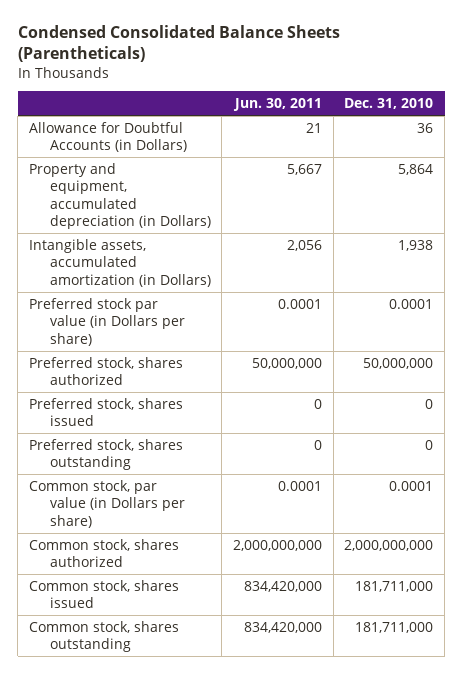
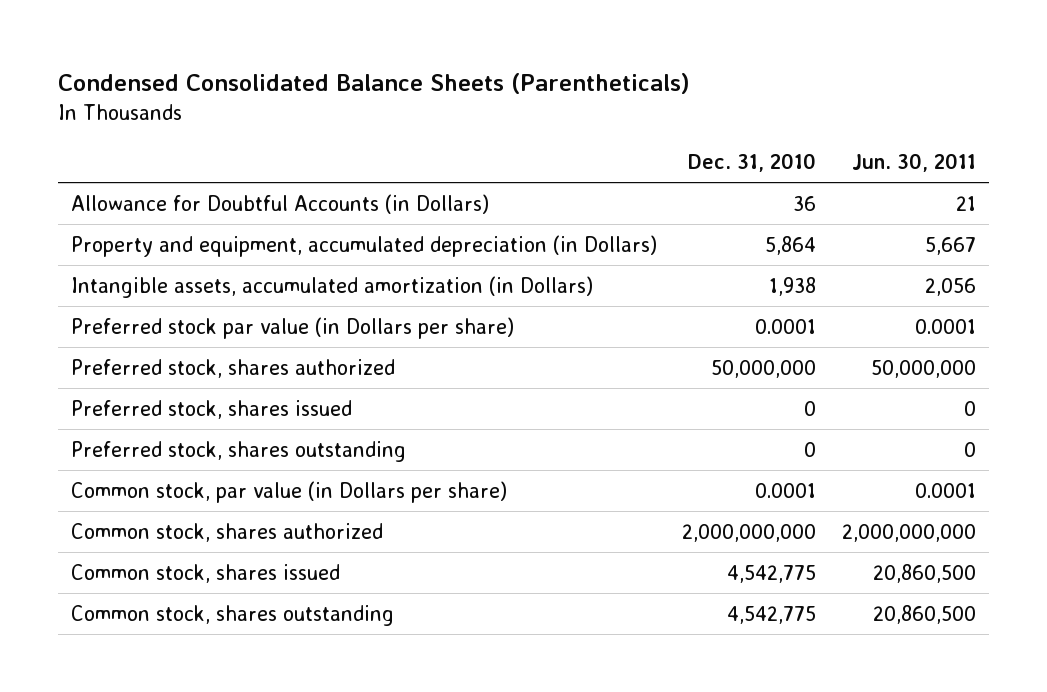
[244,580,323,592] 834,420,000 -> [873,563,977,583] 20,860,500
[355,580,434,592] 181,711,000 -> [727,564,817,583] 4,542,775
[244,621,323,633] 834,420,000 -> [873,604,977,624] 20,860,500
[355,621,434,633] 181,711,000 -> [727,605,817,624] 4,542,775

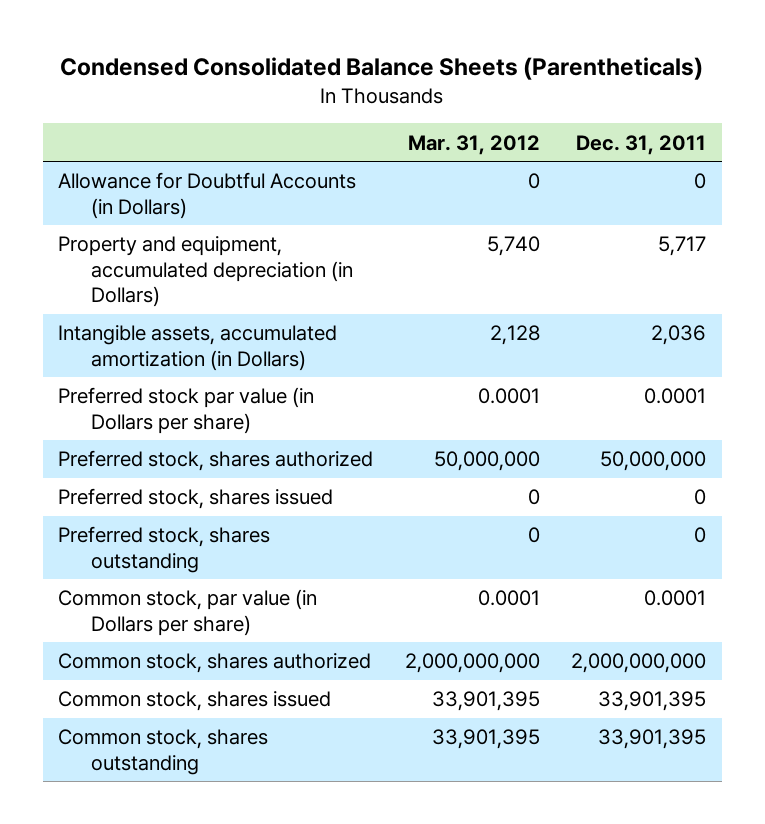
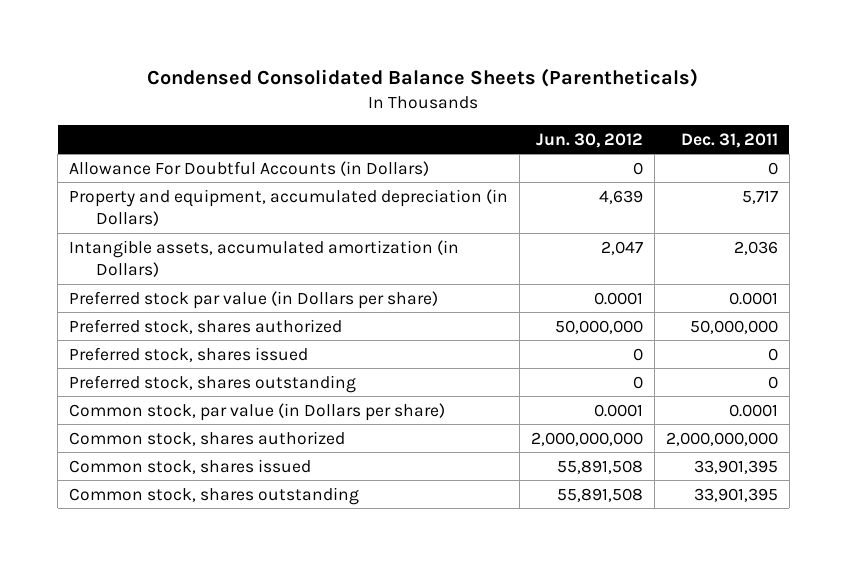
[407,134,540,155] Mar. 31, 2012 -> none
none -> [535,132,643,148] Jun. 30, 2012
[58,172,357,219] Allowance for Doubtful Accounts (in Dollars) -> [68,160,429,176] Allowance For Doubtful Accounts (in Dollars)

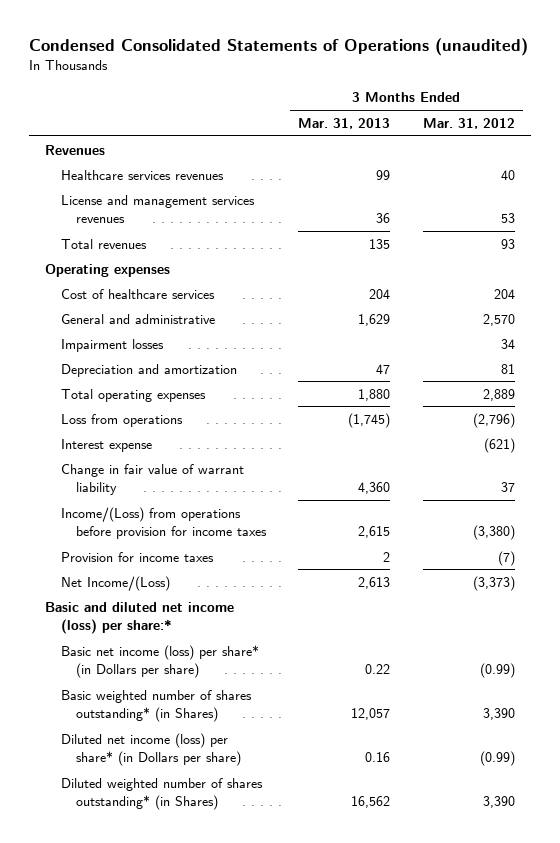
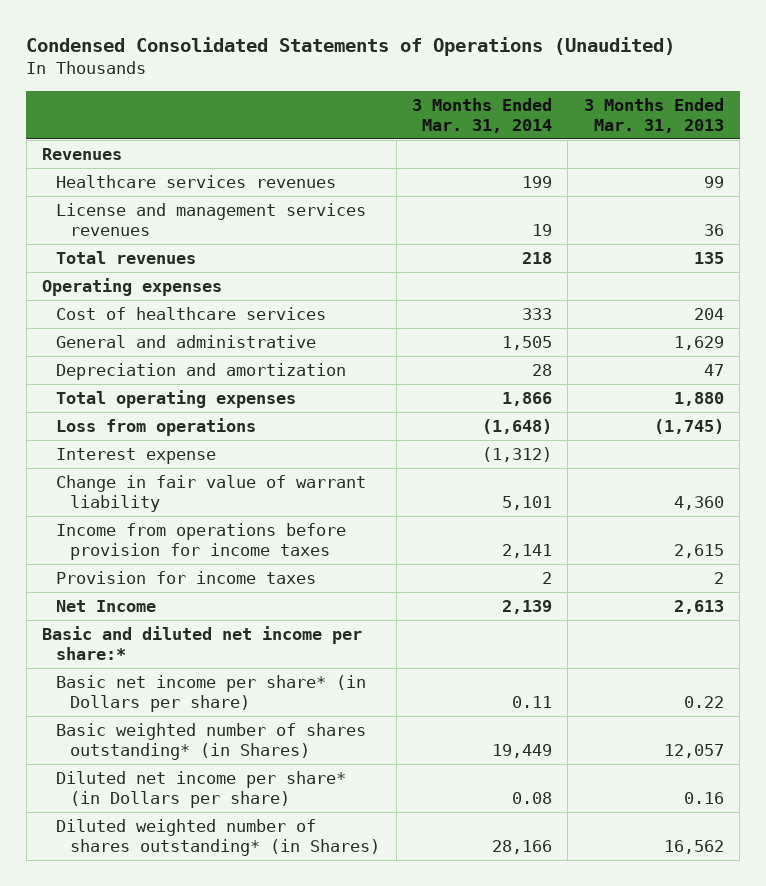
[29,38,529,57] Condensed Consolidated Statements of Operations (unaudited) -> [26,37,676,57] Condensed Consolidated Statements of Operations (Unaudited)
[422,117,515,129] Mar. 31, 2012 -> none
none -> [411,97,552,133] 3 Months Ended Mar. 31, 2014
[60,338,164,352] Impairment losses -> none
[60,506,267,540] Income/(Loss) from operations before provision for income taxes -> [56,523,347,560] Income from operations before provision for income taxes
[60,575,170,591] Net Income/(Loss) -> [56,600,157,613] Net Income
[45,601,235,635] Basic and diluted net income (loss) per share:* -> [42,626,363,660] Basic and diluted net income per share:*
[60,644,259,679] Basic net income (loss) per share* (in Dollars per share) -> [56,675,367,712] Basic net income per share* (in Dollars per share)
[60,732,241,767] Diluted net income (loss) per share* (in Dollars per share) -> [56,771,347,808] Diluted net income per share* (in Dollars per share)

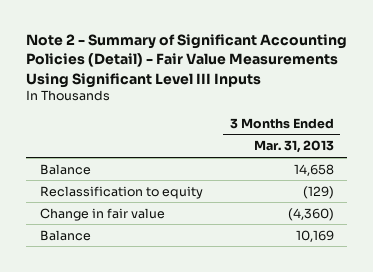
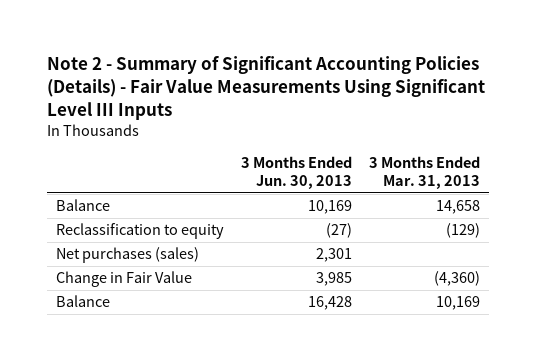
[26,34,348,88] Note 2 - Summary of Significant Accounting Policies (Detail) - Fair Value Measurements Using Significant Level III Inputs -> [47,56,486,120] Note 2 - Summary of Significant Accounting Policies (Details) - Fair Value Measurements Using Significant Level III Inputs
none -> [241,155,353,190] 3 Months Ended Jun. 30, 2013
none -> [56,247,200,264] Net purchases (sales)
[39,207,165,221] Change in fair value -> [56,271,193,288] Change in Fair Value

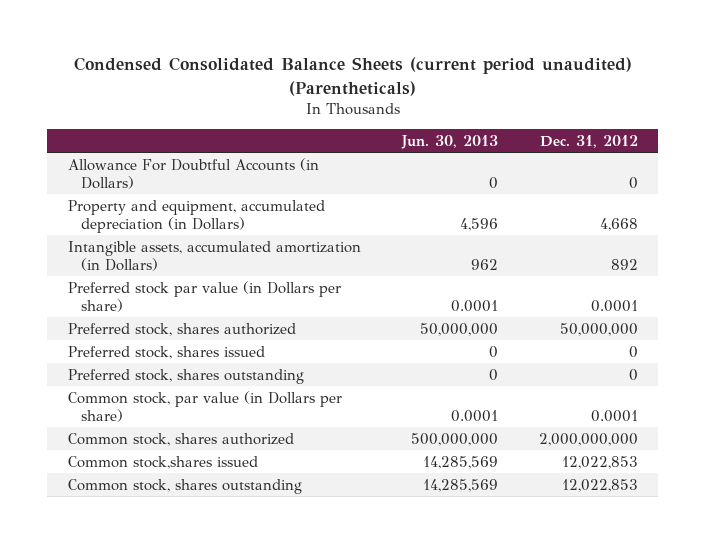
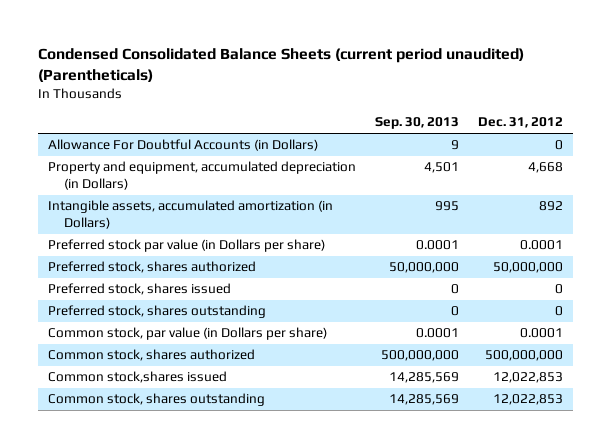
[400,134,498,149] Jun. 30, 2013 -> none
none -> [375,117,460,130] Sep. 30, 2013
[538,432,638,446] 2,000,000,000 -> [485,350,564,362] 500,000,000

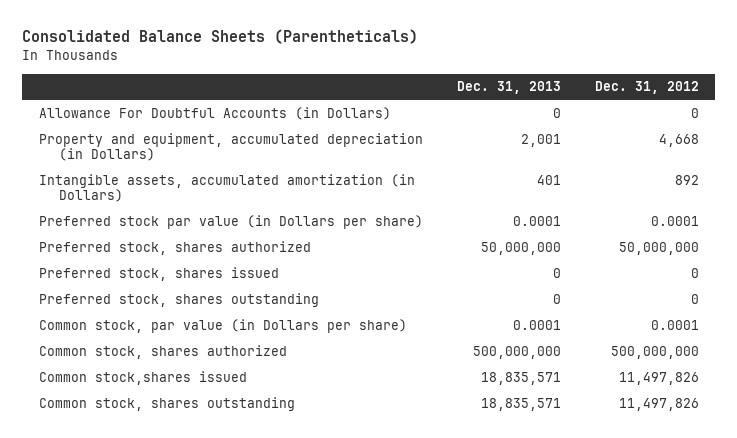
[38,48,525,82] Condensed Consolidated Balance Sheets (current period unaudited) (Parentheticals) -> [21,29,418,45] Consolidated Balance Sheets (Parentheticals)
[375,117,460,130] Sep. 30, 2013 -> none
none -> [456,81,561,95] Dec. 31, 2013
[493,372,564,384] 12,022,853 -> [618,371,699,385] 11,497,826
[493,394,564,406] 12,022,853 -> [618,397,699,411] 11,497,826

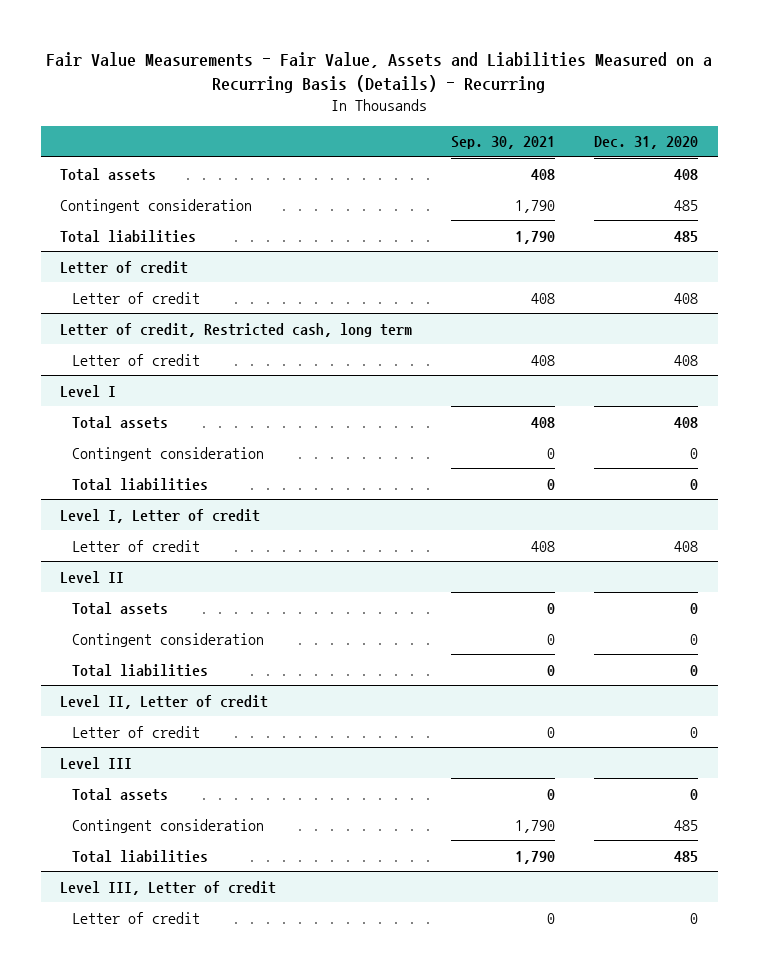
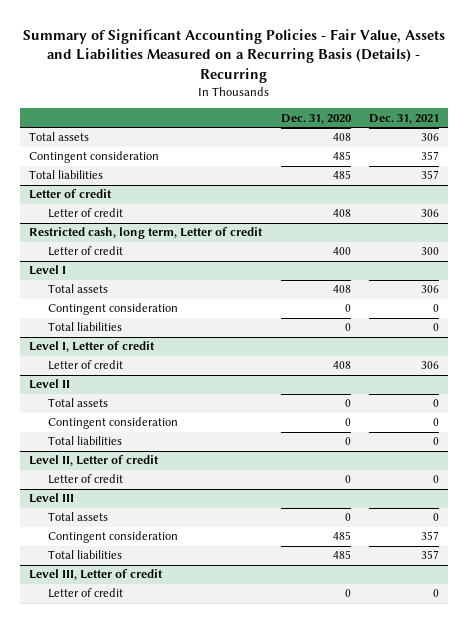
[46,52,713,94] Fair Value Measurements - Fair Value, Assets and Liabilities Measured on a Recurring Basis (Details) - Recurring -> [23,28,446,83] Summary of Significant Accounting Policies - Fair Value, Assets and Liabilities Measured on a Recurring Basis (Details) - Recurring
[451,136,556,150] Sep. 30, 2021 -> none
none -> [368,113,439,124] Dec. 31, 2021
[60,322,413,337] Letter of credit, Restricted cash, long term -> [29,227,264,240] Restricted cash, long term, Letter of credit
[674,354,699,366] 408 -> [332,247,351,256] 400

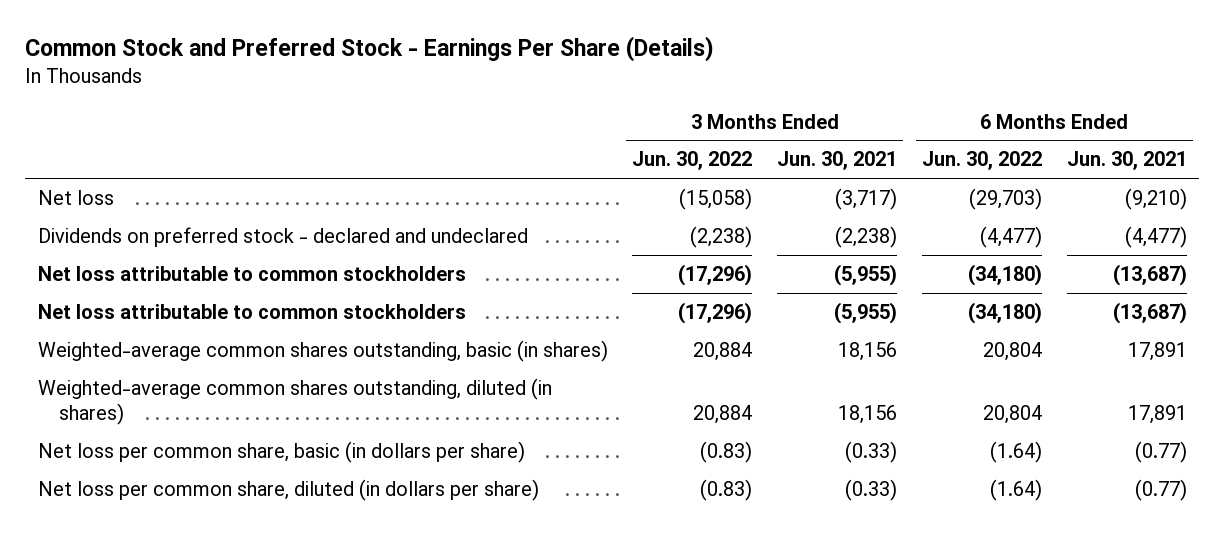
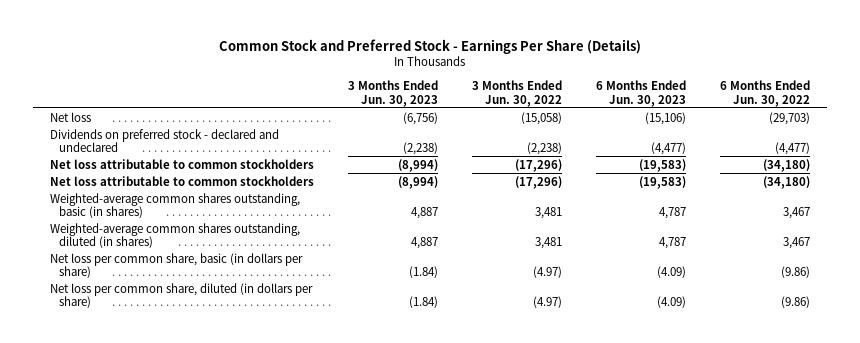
[777,151,898,171] Jun. 30, 2021 -> none
[1066,151,1187,171] Jun. 30, 2021 -> none
none -> [347,80,438,107] 3 Months Ended Jun. 30, 2023
none -> [595,80,686,107] 6 Months Ended Jun. 30, 2023
[693,341,753,361] 20,884 -> [534,206,562,219] 3,481
[982,341,1042,361] 20,804 -> [782,206,810,219] 3,467
[693,404,753,424] 20,884 -> [534,236,562,249] 3,481
[982,404,1042,424] 20,804 -> [782,236,810,249] 3,467
[700,440,753,463] (0.83) -> [532,265,562,278] (4.97)
[989,440,1042,463] (1.64) -> [780,265,810,278] (9.86)
[700,478,753,501] (0.83) -> [532,295,562,308] (4.97)
[989,478,1042,501] (1.64) -> [780,295,810,308] (9.86)

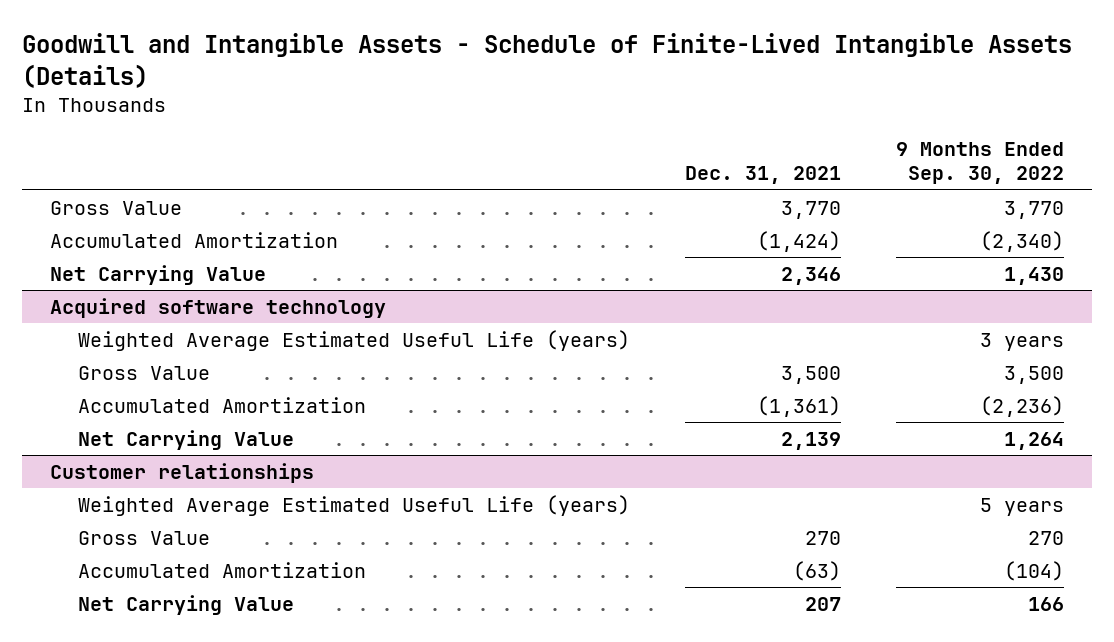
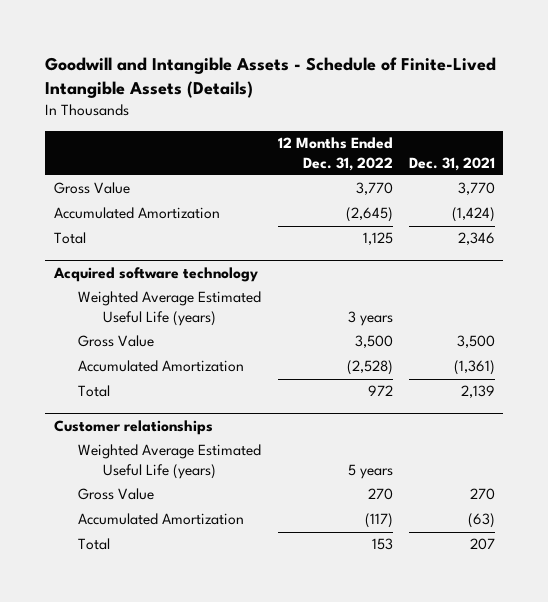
[896,142,1065,185] 9 Months Ended Sep. 30, 2022 -> none
none -> [277,137,393,171] 12 Months Ended Dec. 31, 2022
[49,265,266,286] Net Carrying Value -> [53,232,86,245] Total
[77,430,294,451] Net Carrying Value -> [78,385,111,398] Total
[77,595,294,616] Net Carrying Value -> [78,538,111,551] Total

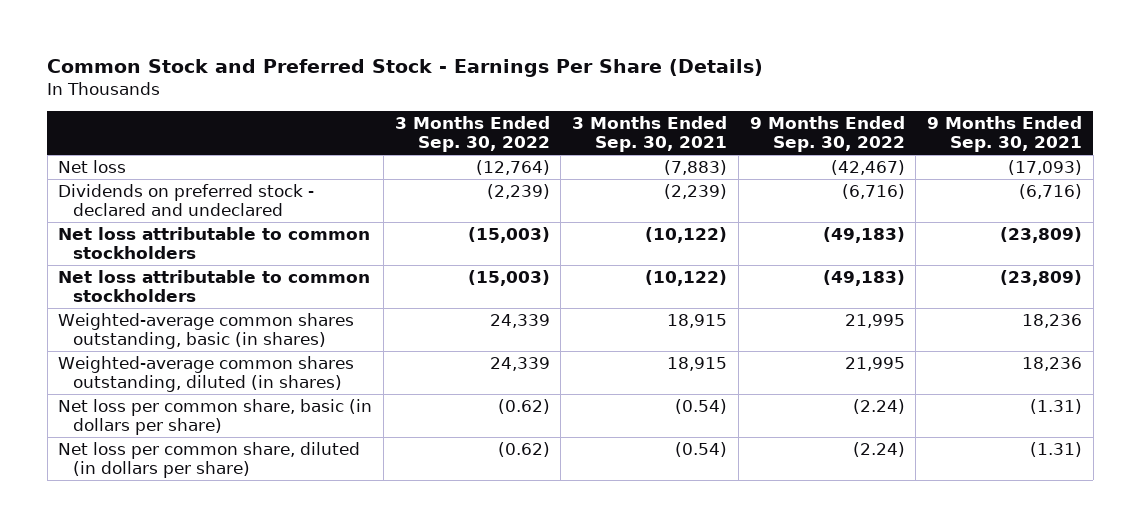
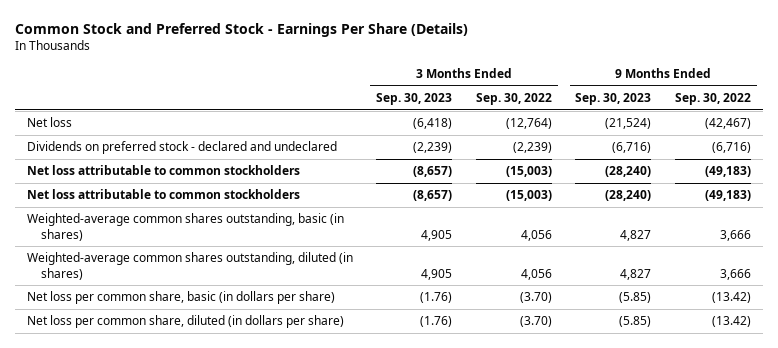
[572,116,728,153] 3 Months Ended Sep. 30, 2021 -> none
[926,116,1082,153] 9 Months Ended Sep. 30, 2021 -> none
none -> [376,93,453,106] Sep. 30, 2023
none -> [575,93,652,106] Sep. 30, 2023
[489,314,550,329] 24,339 -> [520,229,552,241] 4,056
[844,314,905,329] 21,995 -> [720,229,752,241] 3,666
[489,357,550,372] 24,339 -> [520,268,552,280] 4,056
[844,357,905,372] 21,995 -> [720,268,752,280] 3,666
[497,399,550,415] (0.62) -> [519,292,552,304] (3.70)
[852,399,905,415] (2.24) -> [712,292,752,304] (13.42)
[497,442,550,458] (0.62) -> [519,316,552,328] (3.70)
[852,442,905,458] (2.24) -> [712,316,752,328] (13.42)

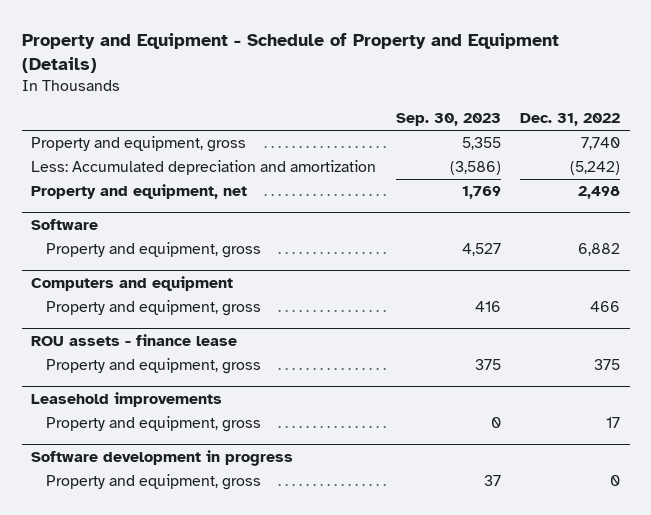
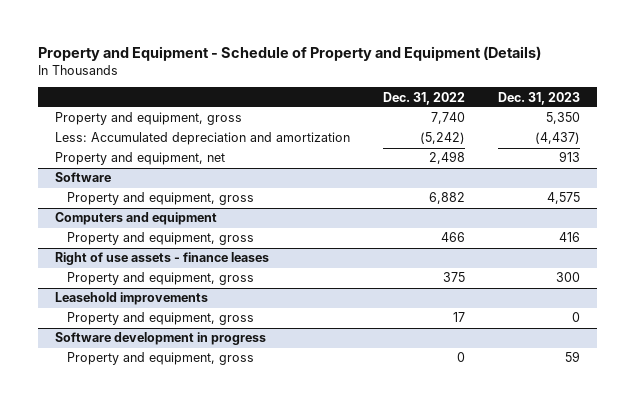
[395,113,501,127] Sep. 30, 2023 -> none
none -> [498,91,581,105] Dec. 31, 2023
[31,333,238,346] ROU assets - finance lease -> [54,252,269,266] Right of use assets - finance leases

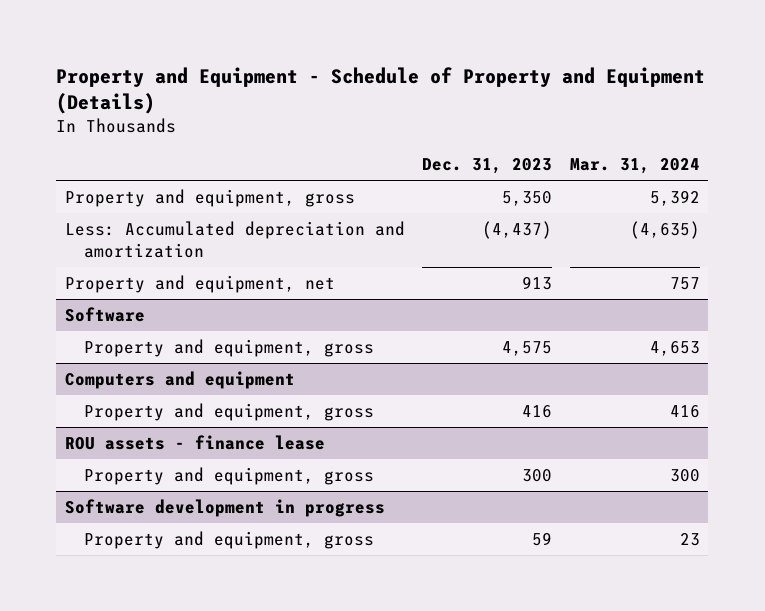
[383,91,466,105] Dec. 31, 2022 -> none
none -> [569,158,700,175] Mar. 31, 2024
[54,252,269,266] Right of use assets - finance leases -> [65,434,326,450] ROU assets - finance lease
[54,292,208,306] Leasehold improvements -> none
[66,312,254,326] Property and equipment, gross -> none

